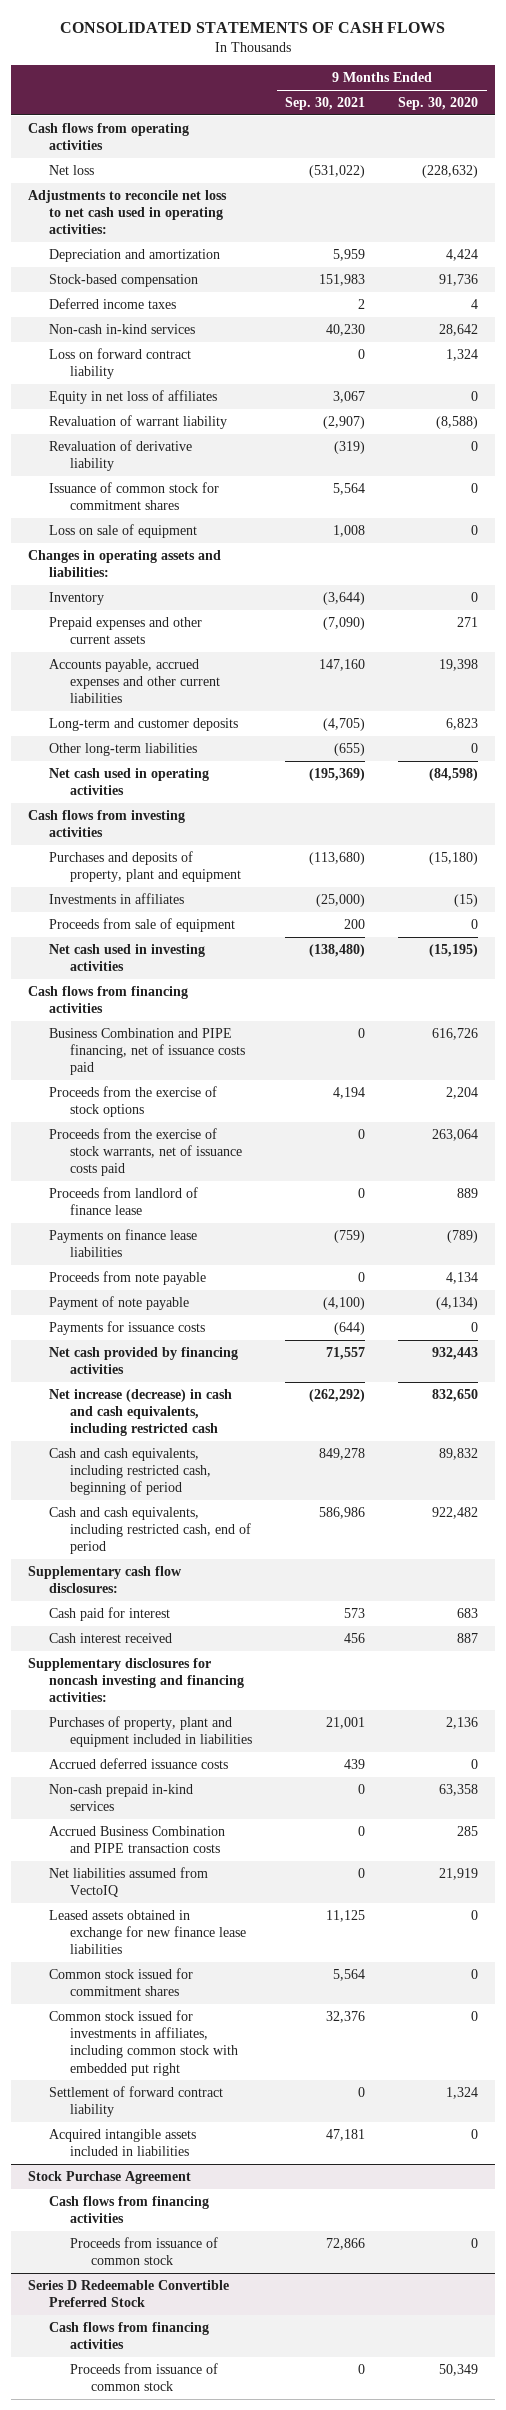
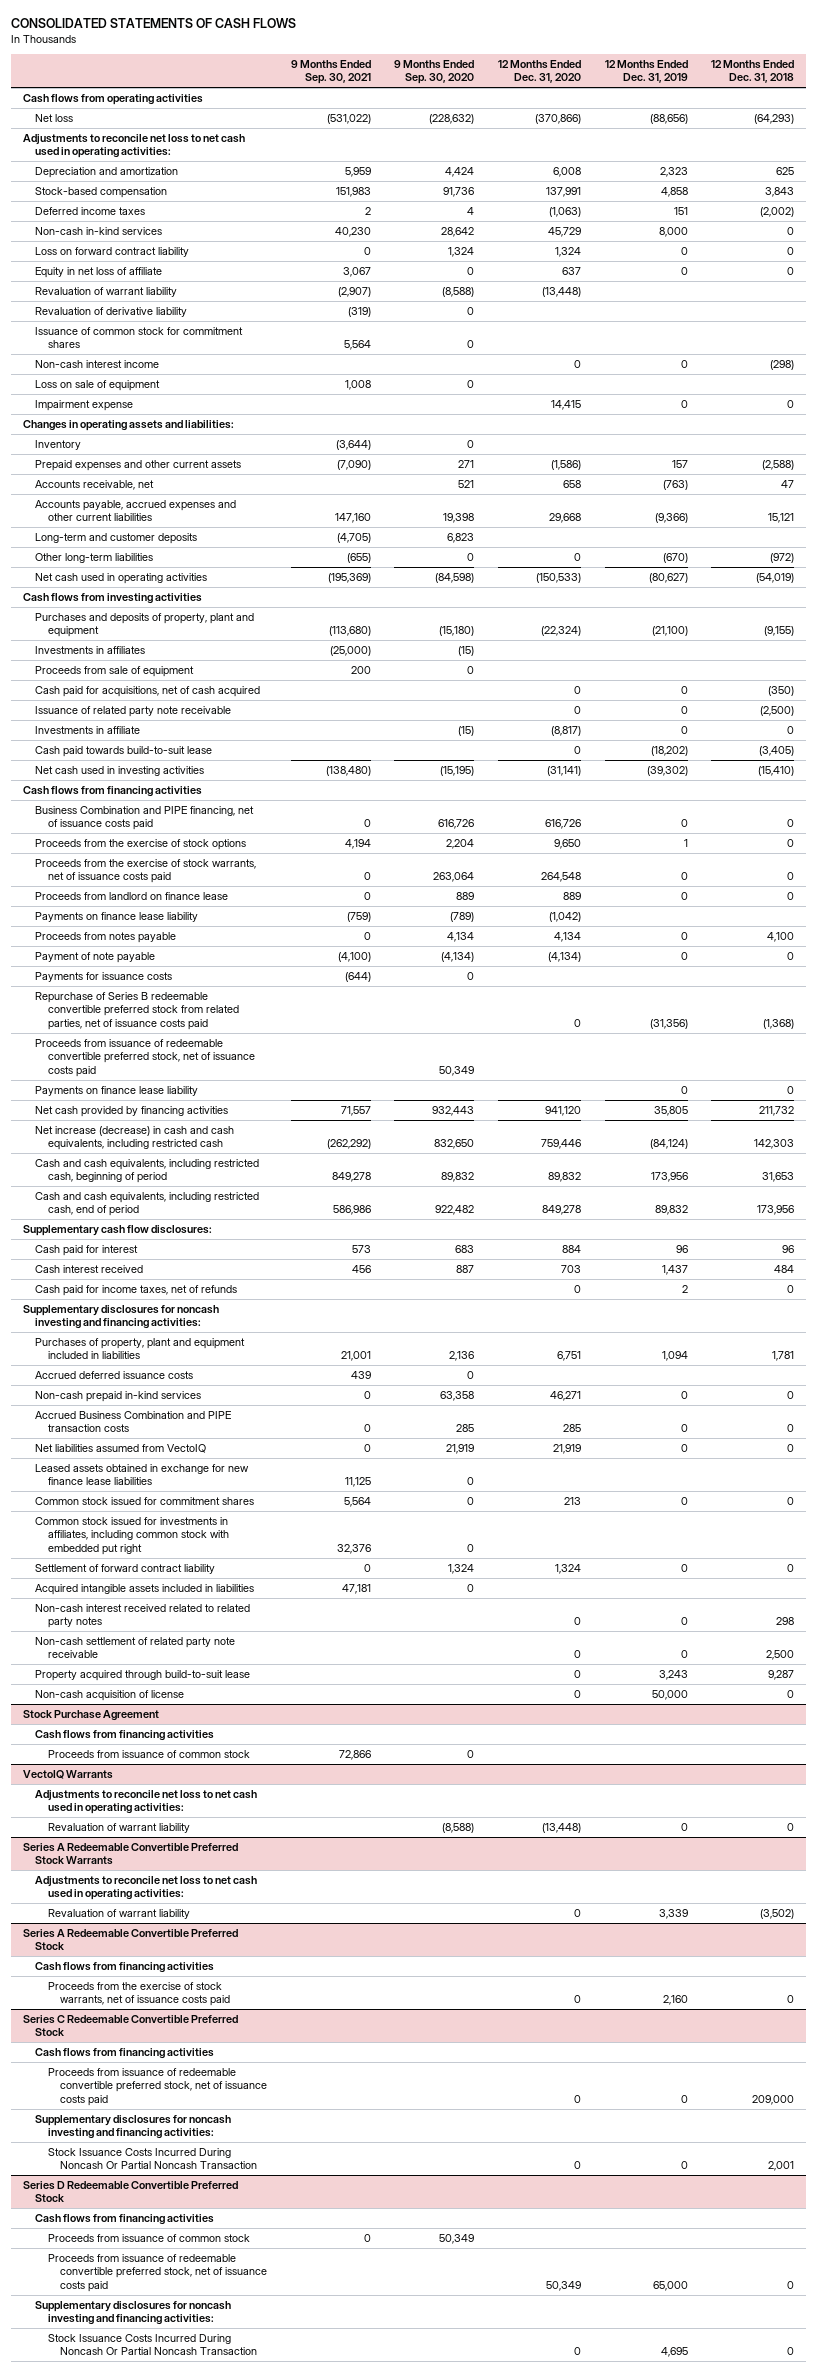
none -> [498,59,582,84] 12 Months Ended Dec. 31, 2020
none -> [604,59,688,84] 12 Months Ended Dec. 31, 2019
none -> [711,59,795,84] 12 Months Ended Dec. 31, 2018
[48,389,217,404] Equity in net loss of affiliates -> [35,266,163,278] Equity in net loss of affiliate
none -> [35,359,160,368] Non-cash interest income
none -> [35,399,134,411] Impairment expense
none -> [35,479,155,490] Accounts receivable, net
none -> [35,685,261,697] Cash paid for acquisitions, net of cash acquired
none -> [35,705,232,717] Issuance of related party note receivable
none -> [35,725,141,734] Investments in affiliate
none -> [35,745,213,757] Cash paid towards build-to-suit lease
[48,1186,198,1216] Proceeds from landlord of finance lease -> [35,891,229,900] Proceeds from landlord on finance lease
[48,1228,197,1258] Payments on finance lease liabilities -> [35,911,199,922] Payments on finance lease liability
[48,1270,206,1285] Proceeds from note payable -> [35,931,177,943] Proceeds from notes payable
none -> [35,991,239,1030] Repurchase of Series B redeemable convertible preferred stock from related parties, net of issuance costs paid
none -> [35,1038,255,1077] Proceeds from issuance of redeemable convertible preferred stock, net of issuance costs paid
none -> [35,1085,199,1096] Payments on finance lease liability
none -> [35,1284,238,1296] Cash paid for income taxes, net of refunds
none -> [35,1603,251,1629] Non-cash interest received related to related party notes
none -> [35,1636,236,1659] Non-cash settlement of related party note receivable
none -> [35,1669,251,1681] Property acquired through build-to-suit lease
none -> [35,1689,185,1701] Non-cash acquisition of license
none -> [22,1769,113,1779] VectoIQ Warrants
none -> [35,1789,258,1815] Adjustments to reconcile net loss to net cash used in operating activities:
none -> [47,1822,190,1833] Revaluation of warrant liability
none -> [22,1842,238,1866] Series A Redeemable Convertible Preferred Stock Warrants
none -> [35,1875,258,1901] Adjustments to reconcile net loss to net cash used in operating activities:
none -> [47,1908,190,1919] Revaluation of warrant liability
none -> [22,1928,238,1951] Series A Redeemable Convertible Preferred Stock
none -> [35,1961,215,1973] Cash flows from financing activities
none -> [47,1981,231,2007] Proceeds from the exercise of stock warrants, net of issuance costs paid
none -> [22,2014,238,2037] Series C Redeemable Convertible Preferred Stock
none -> [35,2047,215,2059] Cash flows from financing activities
none -> [47,2067,268,2106] Proceeds from issuance of redeemable convertible preferred stock, net of issuance costs paid
none -> [35,2114,232,2140] Supplementary disclosures for noncash investing and financing activities:
none -> [47,2147,258,2170] Stock Issuance Costs Incurred During Noncash Or Partial Noncash Transaction
none -> [47,2253,268,2292] Proceeds from issuance of redeemable convertible preferred stock, net of issuance costs paid
none -> [35,2300,232,2326] Supplementary disclosures for noncash investing and financing activities:
none -> [47,2333,258,2356] Stock Issuance Costs Incurred During Noncash Or Partial Noncash Transaction

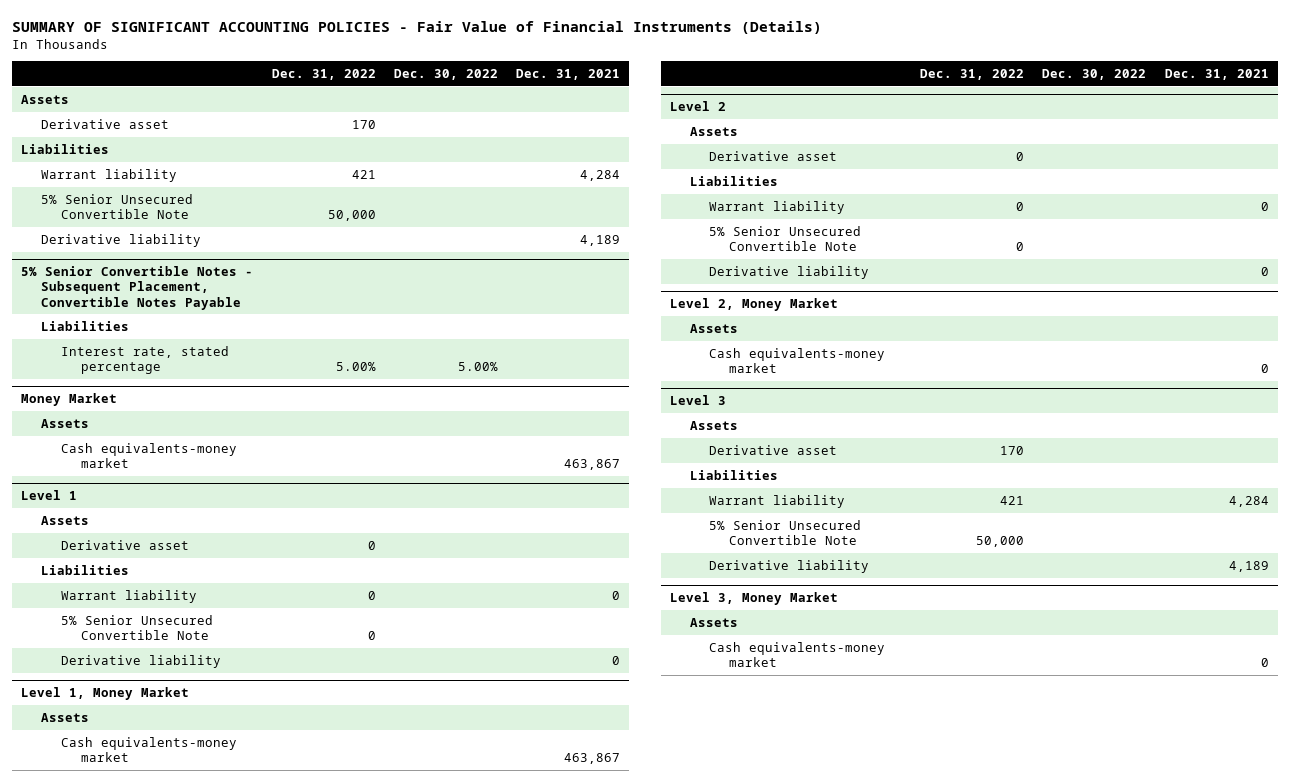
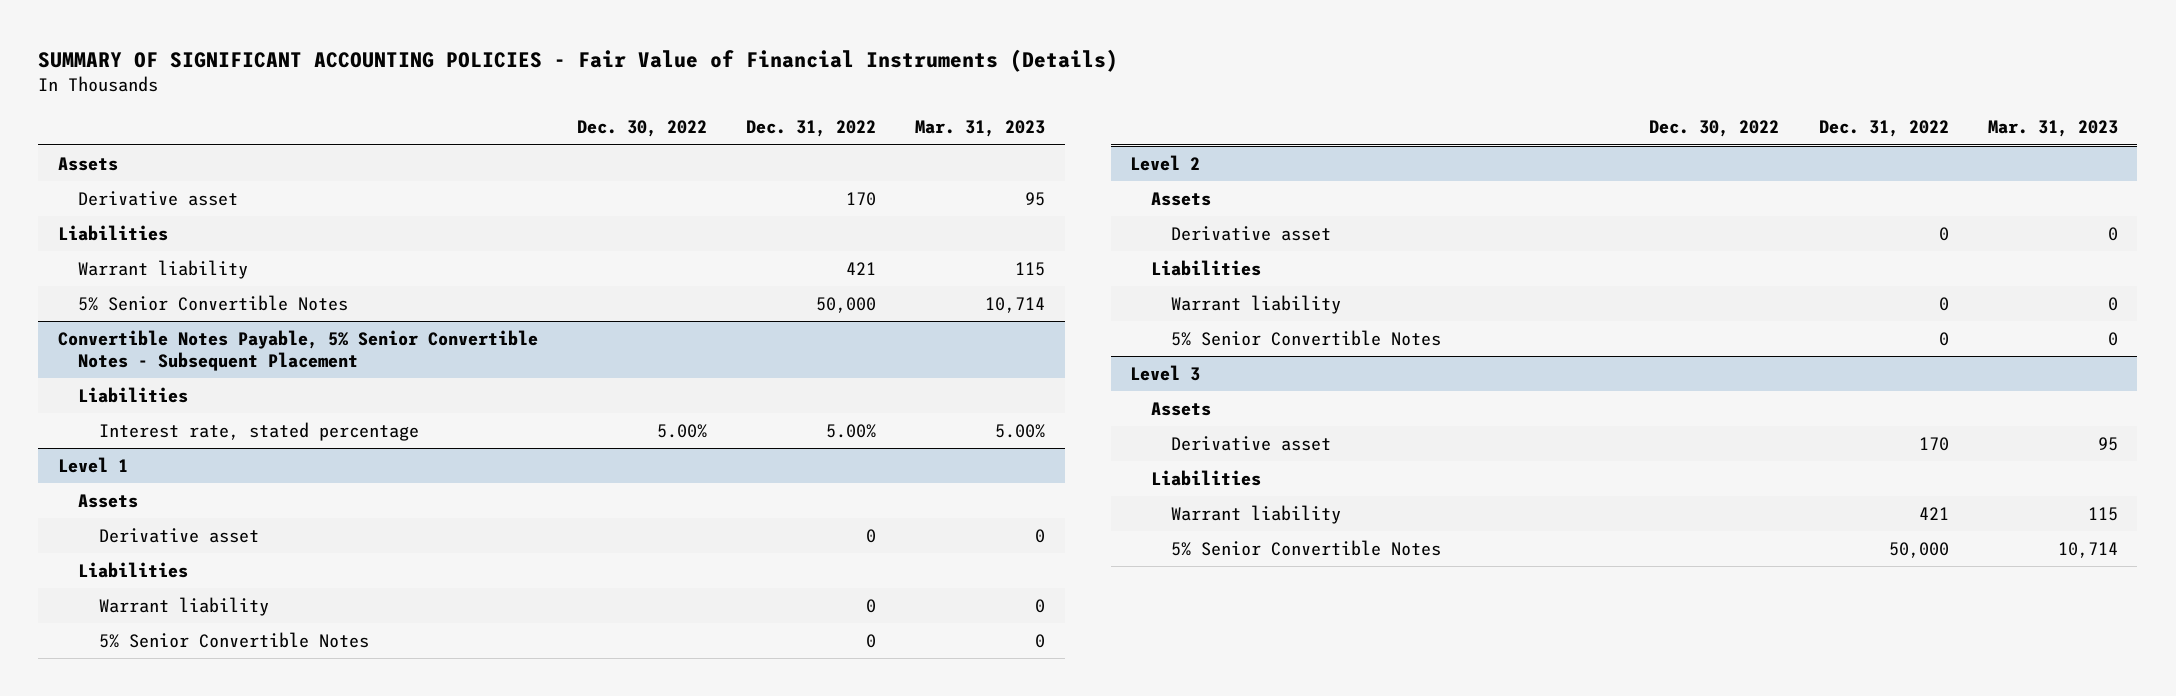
[516,68,621,80] Dec. 31, 2021 -> none
none -> [915,120,1046,138] Mar. 31, 2023
[41,233,202,247] Derivative liability -> none
[41,193,194,219] 5% Senior Unsecured Convertible Note -> [78,294,349,311] 5% Senior Convertible Notes
[21,266,254,310] 5% Senior Convertible Notes - Subsequent Placement, Convertible Notes Payable -> [57,329,538,371] Convertible Notes Payable, 5% Senior Convertible Notes - Subsequent Placement
[21,393,118,407] Money Market -> none
[41,418,90,428] Assets -> none
[61,442,238,468] Cash equivalents-money market -> none
[61,654,222,668] Derivative liability -> none
[21,687,190,701] Level 1, Money Market -> none
[41,712,90,722] Assets -> none
[61,736,238,762] Cash equivalents-money market -> none
[61,614,214,640] 5% Senior Unsecured Convertible Note -> [98,631,369,648] 5% Senior Convertible Notes
[709,265,870,279] Derivative liability -> none
[669,298,838,312] Level 2, Money Market -> none
[689,323,738,333] Assets -> none
[709,347,886,373] Cash equivalents-money market -> none
[709,225,862,251] 5% Senior Unsecured Convertible Note -> [1170,329,1441,346] 5% Senior Convertible Notes
[709,559,870,573] Derivative liability -> none
[669,592,838,606] Level 3, Money Market -> none
[689,617,738,627] Assets -> none
[709,641,886,667] Cash equivalents-money market -> none
[709,519,862,545] 5% Senior Unsecured Convertible Note -> [1170,539,1441,556] 5% Senior Convertible Notes

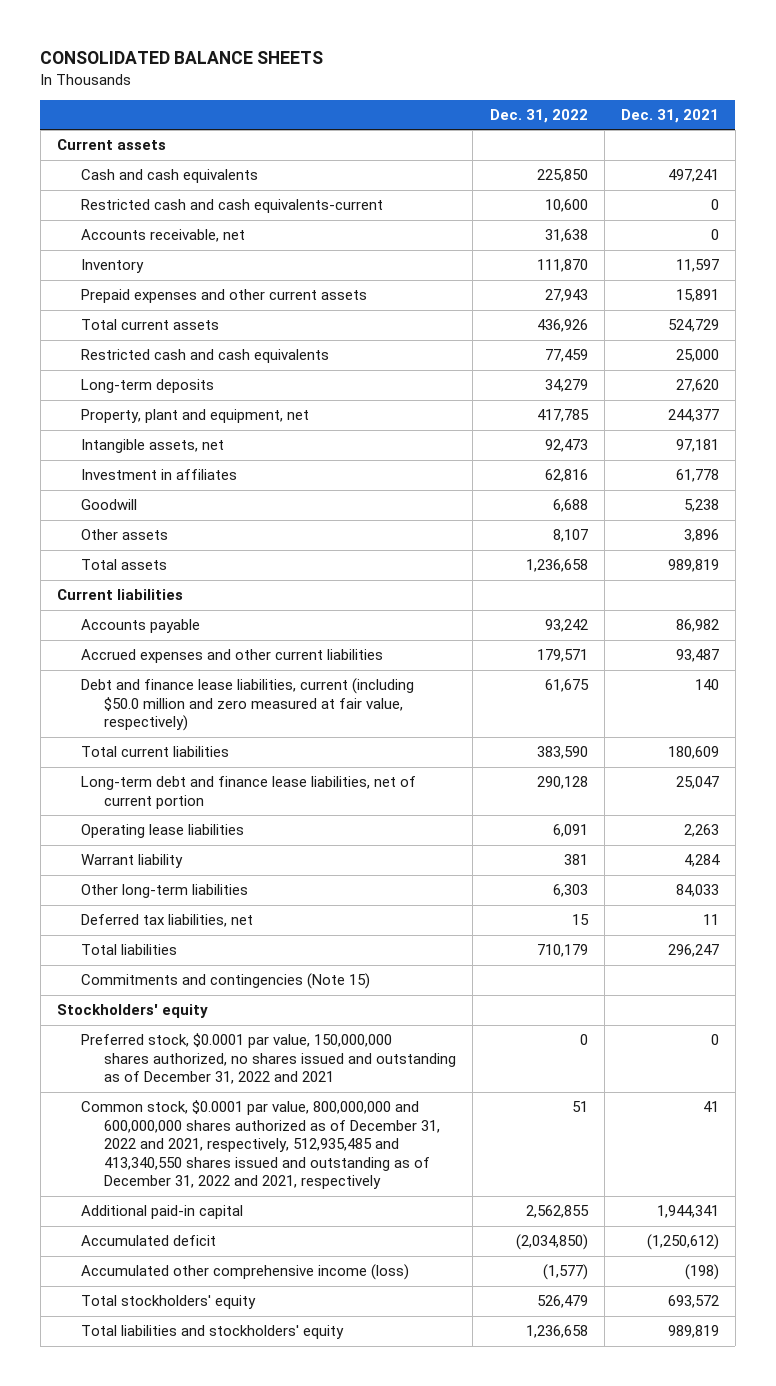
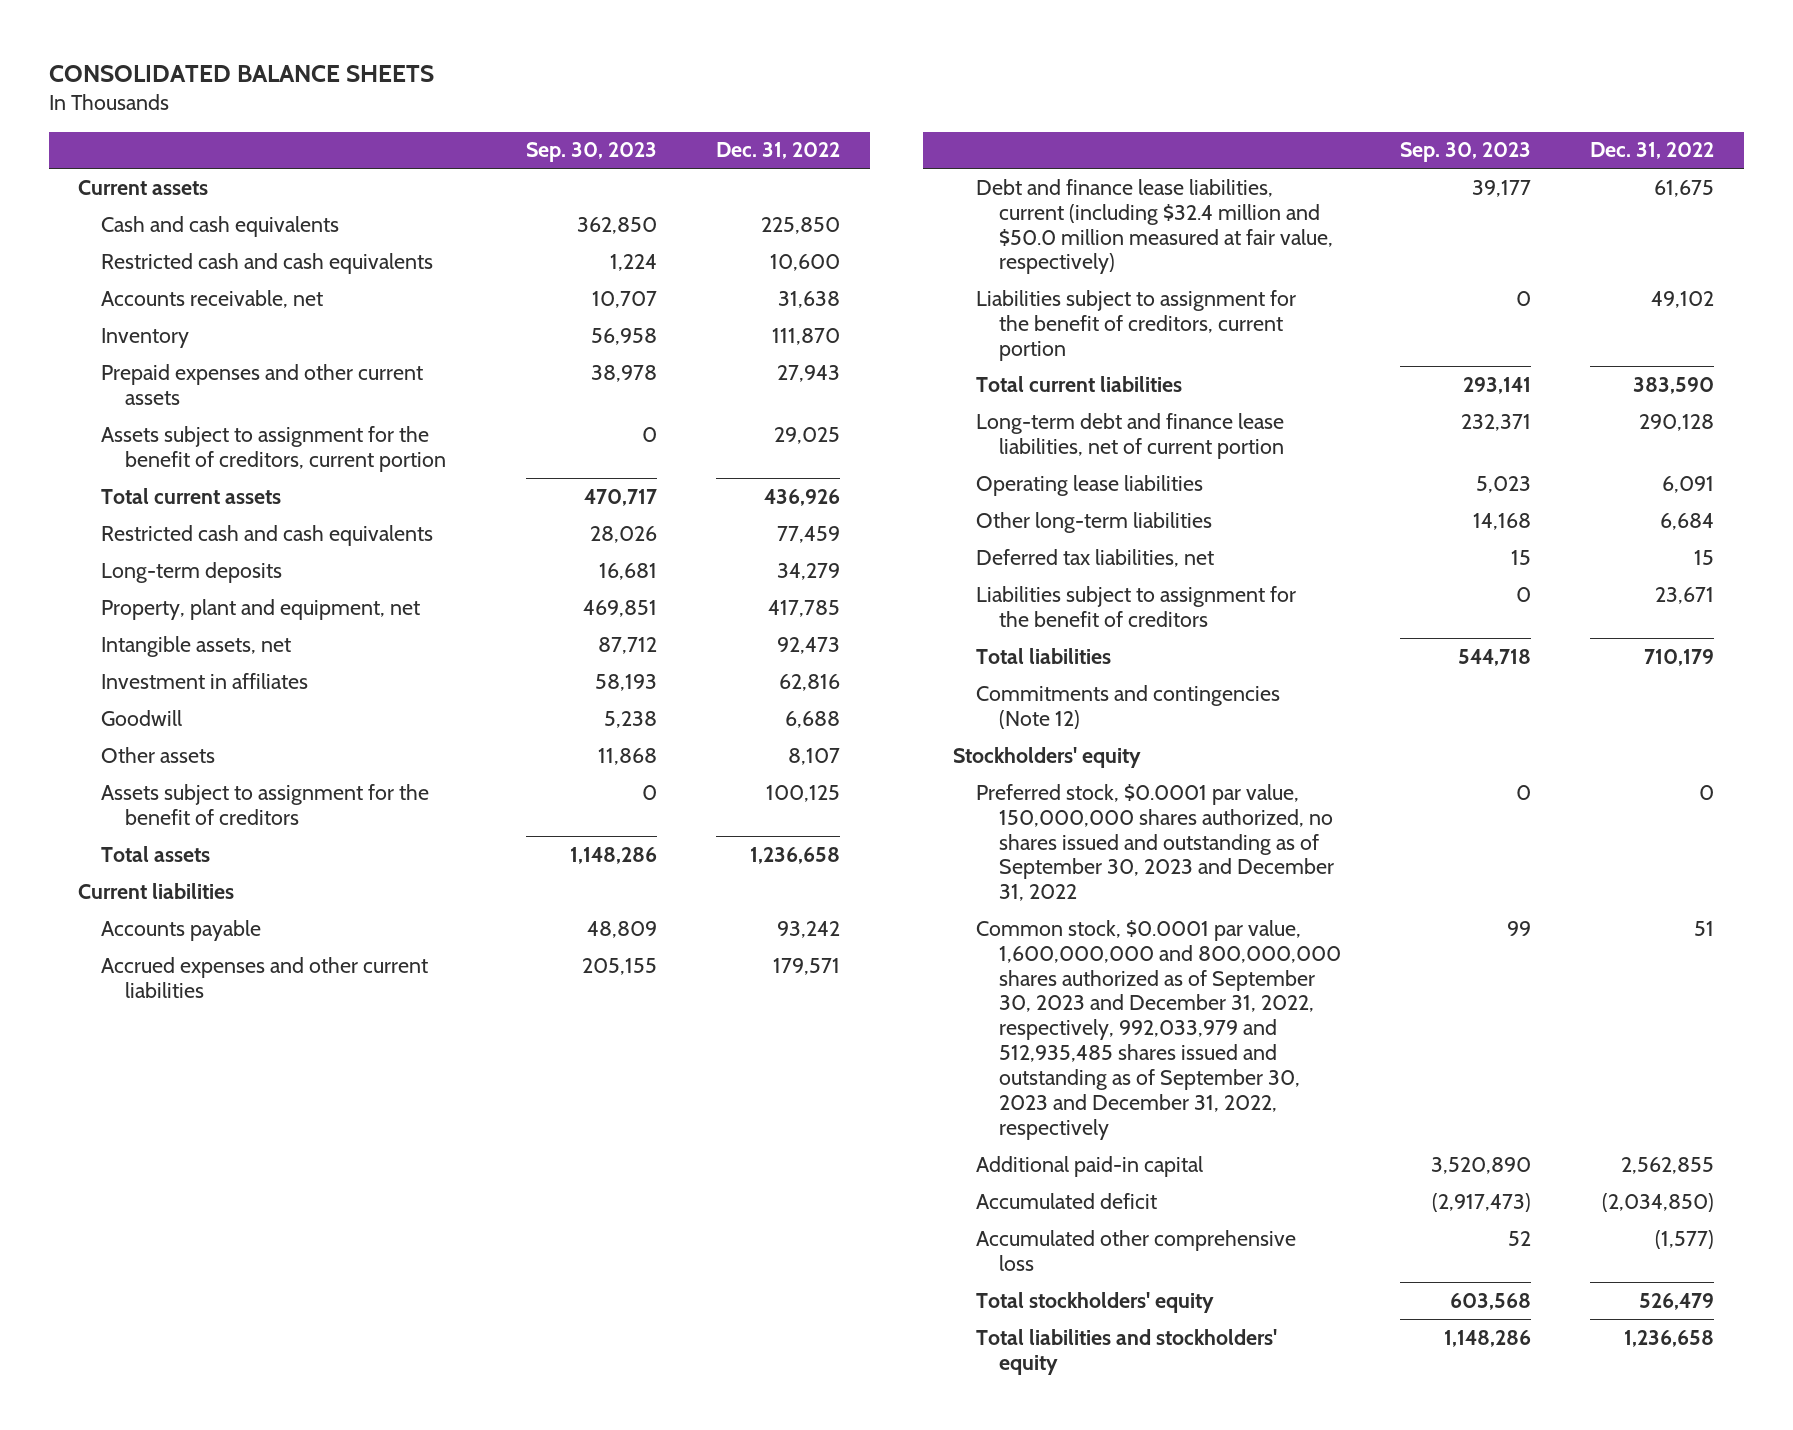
[620,108,719,123] Dec. 31, 2021 -> none
none -> [525,142,657,163] Sep. 30, 2023
[80,199,383,214] Restricted cash and cash equivalents-current -> [101,252,434,274] Restricted cash and cash equivalents
none -> [101,425,446,472] Assets subject to assignment for the benefit of creditors, current portion
none -> [101,783,430,825] Assets subject to assignment for the benefit of creditors
[80,678,414,732] Debt and finance lease liabilities, current (including $50.0 million and zero measured at fair value, respectively) -> [975,178,1333,275] Debt and finance lease liabilities, current (including $32.4 million and $50.0 million measured at fair value, respectively)
none -> [975,289,1296,361] Liabilities subject to assignment for the benefit of creditors, current portion
[80,854,183,869] Warrant liability -> none
[552,884,588,898] 6,303 -> [1660,512,1715,530] 6,684
none -> [975,585,1296,627] Liabilities subject to assignment for the benefit of creditors
[80,973,370,990] Commitments and contingencies (Note 15) -> [975,684,1280,729] Commitments and contingencies (Note 12)
[80,1033,457,1085] Preferred stock, $0.0001 par value, 150,000,000 shares authorized, no shares issued and outstanding as of December 31, 2022 and 2021 -> [975,783,1334,902] Preferred stock, $0.0001 par value, 150,000,000 shares authorized, no shares issued and outstanding as of September 30, 2023 and December 31, 2022
[80,1100,441,1190] Common stock, $0.0001 par value, 800,000,000 and 600,000,000 shares authorized as of December 31, 2022 and 2021, respectively, 512,935,485 and 413,340,550 shares issued and outstanding as of December 31, 2022 and 2021, respectively -> [975,919,1341,1140] Common stock, $0.0001 par value, 1,600,000,000 and 800,000,000 shares authorized as of September 30, 2023 and December 31, 2022, respectively, 992,033,979 and 512,935,485 shares issued and outstanding as of September 30, 2023 and December 31, 2022, respectively
[80,1264,409,1281] Accumulated other comprehensive income (loss) -> [975,1229,1296,1271] Accumulated other comprehensive loss

